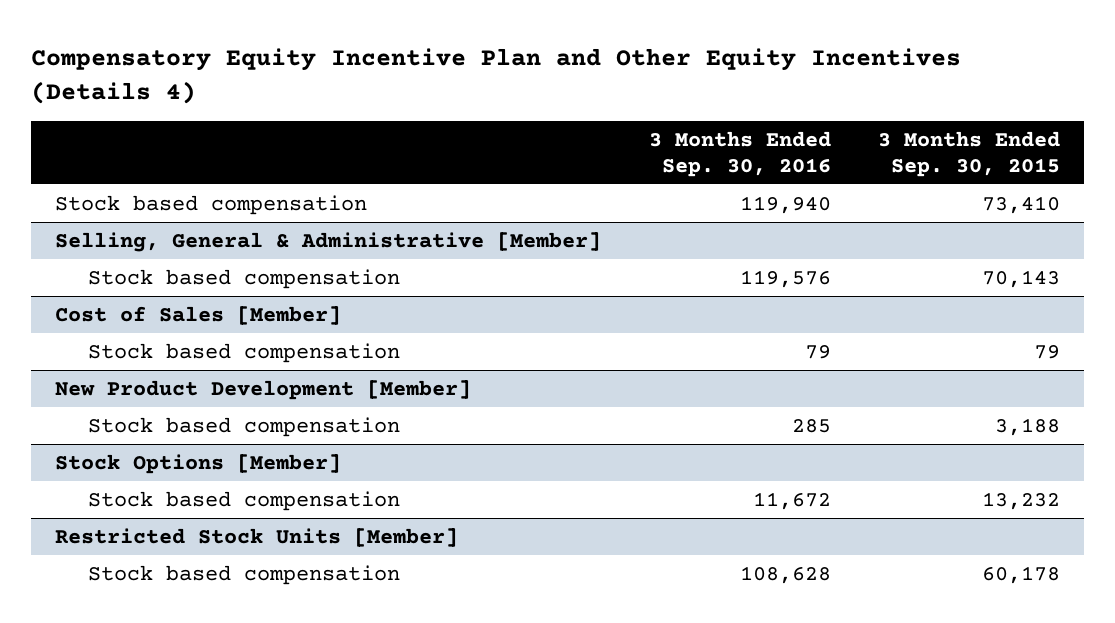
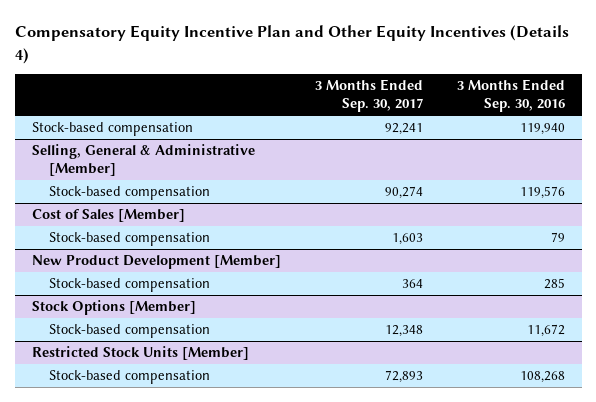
[878,131,1061,177] 3 Months Ended Sep. 30, 2015 -> none
none -> [314,79,423,113] 3 Months Ended Sep. 30, 2017
[55,194,368,215] Stock based compensation -> [31,122,193,137] Stock-based compensation
[87,268,400,289] Stock based compensation -> [48,186,210,201] Stock-based compensation
[87,342,400,363] Stock based compensation -> [48,232,210,247] Stock-based compensation
[87,416,400,437] Stock based compensation -> [48,278,210,293] Stock-based compensation
[87,490,400,511] Stock based compensation -> [48,324,210,339] Stock-based compensation
[87,564,400,585] Stock based compensation -> [48,370,210,385] Stock-based compensation
[739,565,831,584] 108,628 -> [519,371,565,384] 108,268

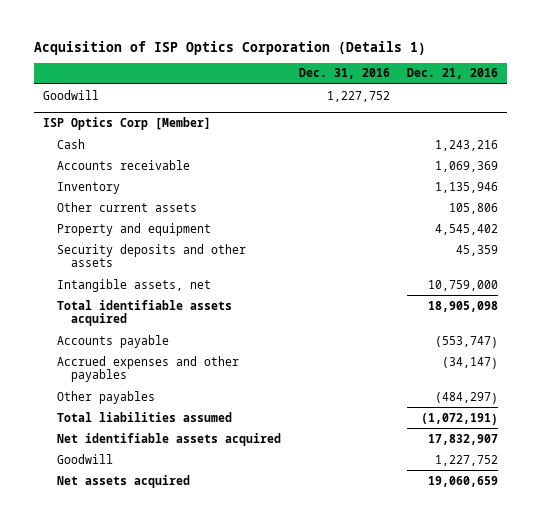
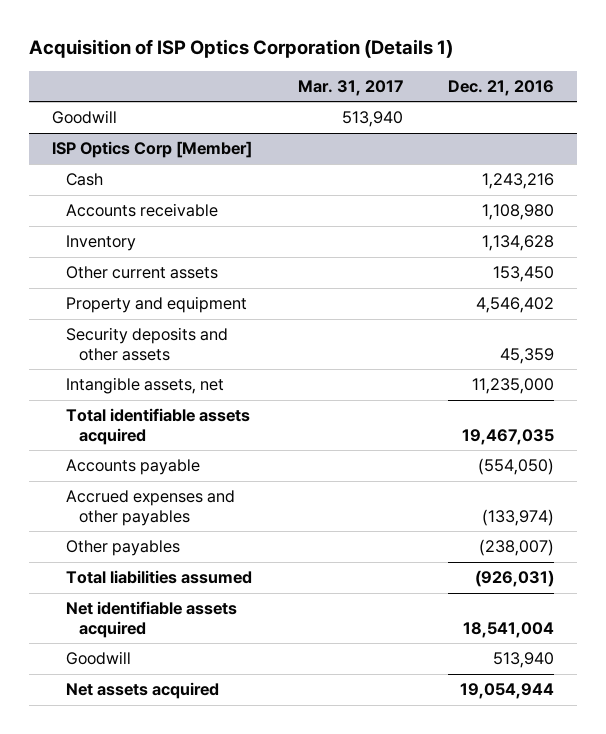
[298,68,390,80] Dec. 31, 2016 -> none
none -> [297,79,403,96] Mar. 31, 2017
[435,160,499,172] 1,069,369 -> [482,204,555,221] 1,108,980
[435,181,499,193] 1,135,946 -> [482,235,555,252] 1,134,628
[449,202,499,214] 105,806 -> [493,266,555,283] 153,450
[435,223,499,235] 4,545,402 -> [476,297,555,314] 4,546,402
[428,279,499,291] 10,759,000 -> [472,378,555,395] 11,235,000
[428,300,499,312] 18,905,098 -> [462,429,555,446] 19,467,035
[435,335,499,348] (553,747) -> [478,458,555,476] (554,050)
[442,356,499,369] (34,147) -> [482,509,555,527] (133,974)
[435,391,499,404] (484,297) -> [479,539,555,557] (238,007)
[421,412,499,425] (1,072,191) -> [475,570,555,588] (926,031)
[428,433,499,445] 17,832,907 -> [463,622,555,639] 18,541,004
[435,454,499,466] 1,227,752 -> [493,652,555,669] 513,940
[428,475,499,487] 19,060,659 -> [460,683,555,700] 19,054,944

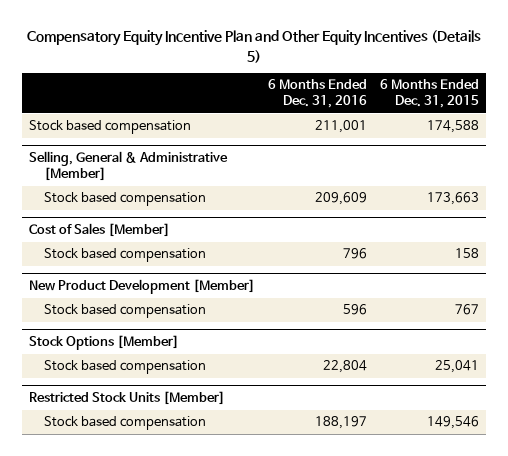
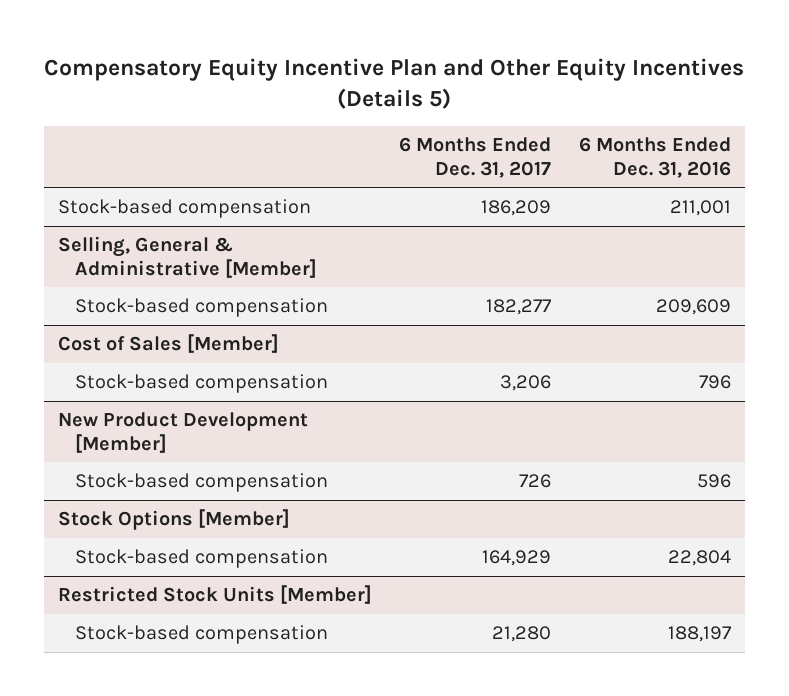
[380,79,480,109] 6 Months Ended Dec. 31, 2015 -> none
none -> [399,137,552,178] 6 Months Ended Dec. 31, 2017
[28,120,191,135] Stock based compensation -> [57,199,311,219] Stock-based compensation
[44,192,207,207] Stock based compensation -> [74,298,328,318] Stock-based compensation
[44,248,207,263] Stock based compensation -> [74,374,328,394] Stock-based compensation
[44,304,207,319] Stock based compensation -> [74,473,328,493] Stock-based compensation
[44,360,207,375] Stock based compensation -> [74,549,328,569] Stock-based compensation
[44,416,207,431] Stock based compensation -> [74,625,328,645] Stock-based compensation

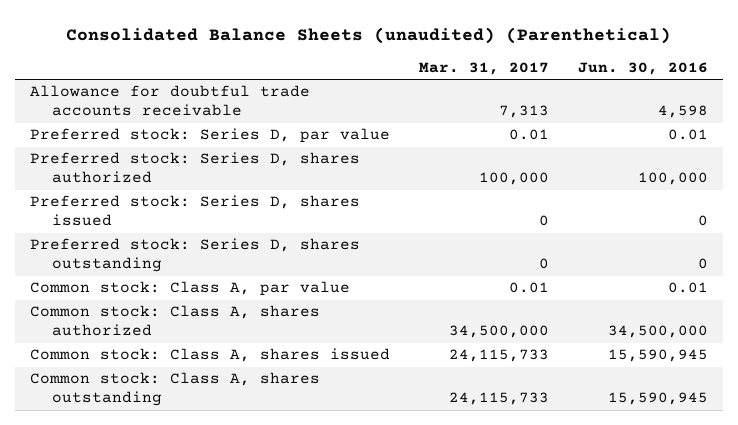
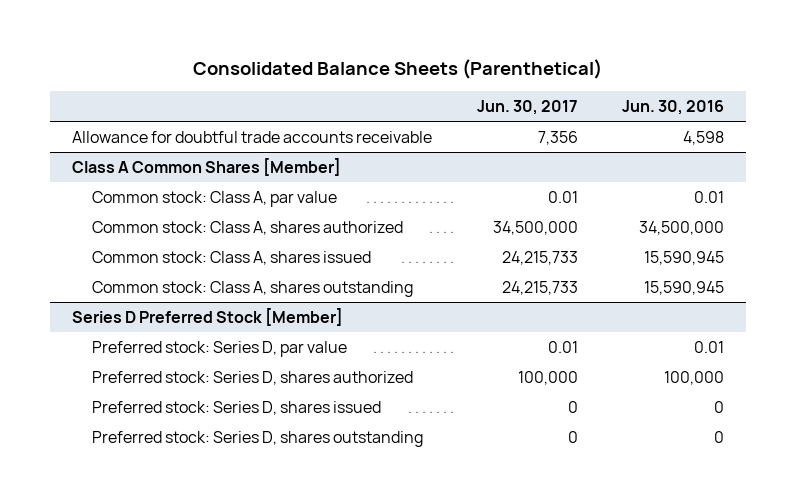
[65,27,671,45] Consolidated Balance Sheets (unaudited) (Parenthetical) -> [193,59,603,80] Consolidated Balance Sheets (Parenthetical)
[418,62,549,76] Mar. 31, 2017 -> none
none -> [476,100,578,116] Jun. 30, 2017
[29,128,390,144] Preferred stock: Series D, par value -> none
[29,152,360,184] Preferred stock: Series D, shares authorized -> none
[29,195,360,227] Preferred stock: Series D, shares issued -> none
[29,238,360,273] Preferred stock: Series D, shares outstanding -> none
none -> [72,158,342,177] Class A Common Shares [Member]
none -> [72,308,344,327] Series D Preferred Stock [Member]
none -> [91,341,347,358] Preferred stock: Series D, par value
none -> [91,371,413,386] Preferred stock: Series D, shares authorized
none -> [91,401,381,416] Preferred stock: Series D, shares issued
none -> [91,431,423,448] Preferred stock: Series D, shares outstanding

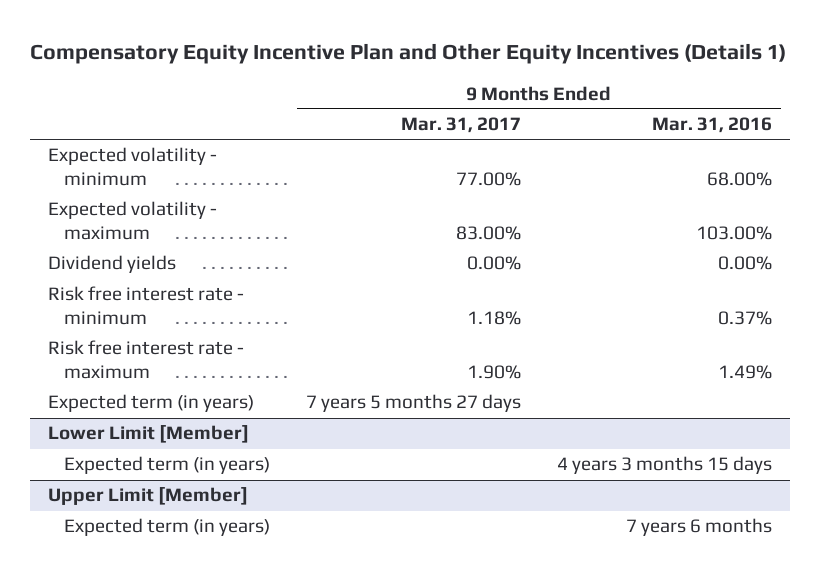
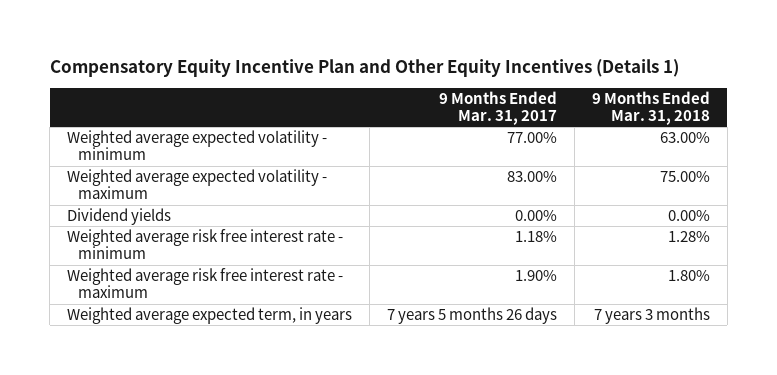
[651,117,772,134] Mar. 31, 2016 -> none
none -> [591,90,710,125] 9 Months Ended Mar. 31, 2018
[47,147,217,187] Expected volatility - minimum -> [67,129,328,161] Weighted average expected volatility - minimum
[47,201,217,241] Expected volatility - maximum -> [67,168,328,200] Weighted average expected volatility - maximum
[47,425,249,444] Lower Limit [Member] -> none
[64,456,271,475] Expected term (in years) -> none
[47,487,248,506] Upper Limit [Member] -> none
[64,518,271,537] Expected term (in years) -> none
[47,286,244,326] Risk free interest rate - minimum -> [67,228,344,260] Weighted average risk free interest rate - minimum
[47,340,244,380] Risk free interest rate - maximum -> [67,267,344,299] Weighted average risk free interest rate - maximum
[47,394,254,413] Expected term (in years) -> [67,306,353,324] Weighted average expected term, in years
[306,394,522,413] 7 years 5 months 27 days -> [387,306,558,324] 7 years 5 months 26 days

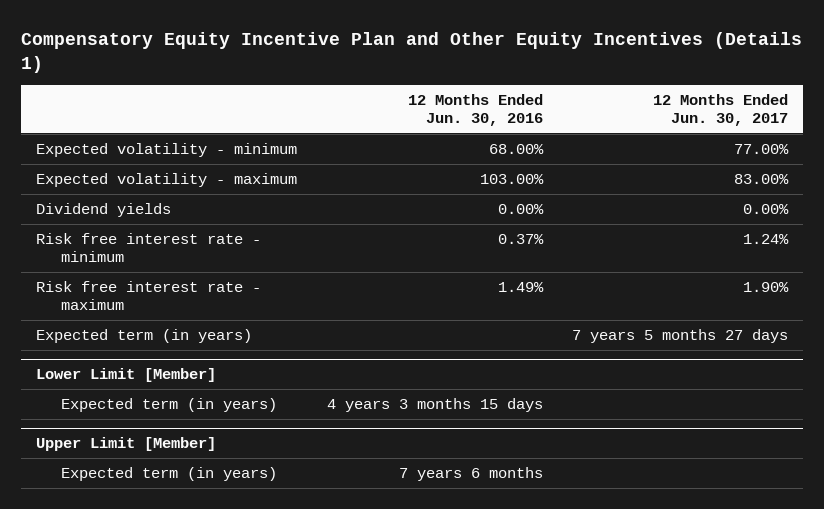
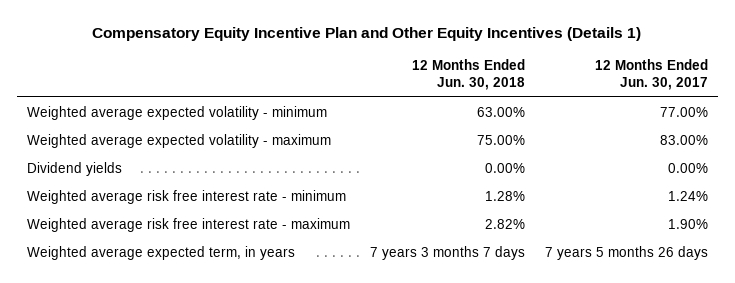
[407,94,543,127] 12 Months Ended Jun. 30, 2016 -> none
none -> [411,59,525,91] 12 Months Ended Jun. 30, 2018
[36,143,298,158] Expected volatility - minimum -> [27,105,328,120] Weighted average expected volatility - minimum
[36,173,298,188] Expected volatility - maximum -> [27,133,332,148] Weighted average expected volatility - maximum
[36,368,217,383] Lower Limit [Member] -> none
[60,398,277,413] Expected term (in years) -> none
[36,437,217,452] Upper Limit [Member] -> none
[60,467,277,482] Expected term (in years) -> none
[36,233,262,263] Risk free interest rate - minimum -> [27,189,347,204] Weighted average risk free interest rate - minimum
[36,281,262,311] Risk free interest rate - maximum -> [27,217,351,232] Weighted average risk free interest rate - maximum
[36,329,253,344] Expected term (in years) -> [27,245,296,260] Weighted average expected term, in years
[572,329,789,344] 7 years 5 months 27 days -> [544,245,708,260] 7 years 5 months 26 days

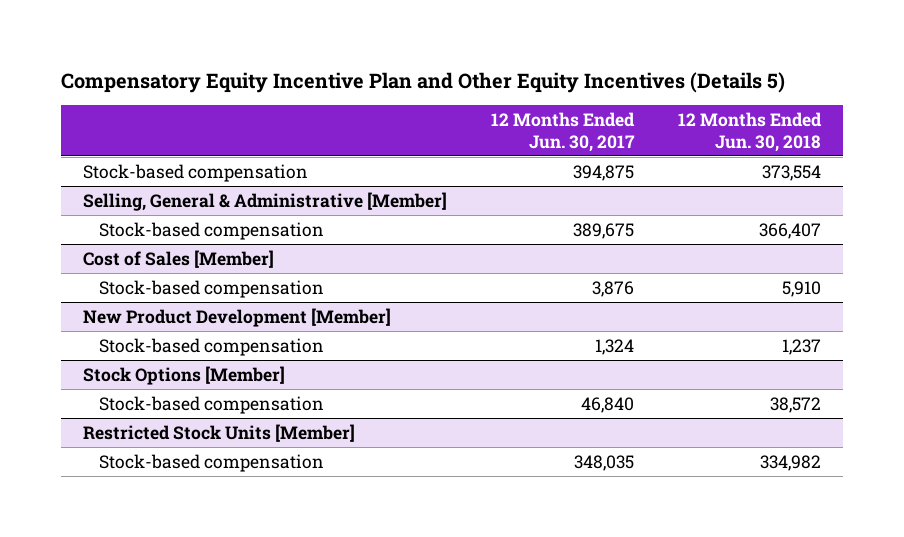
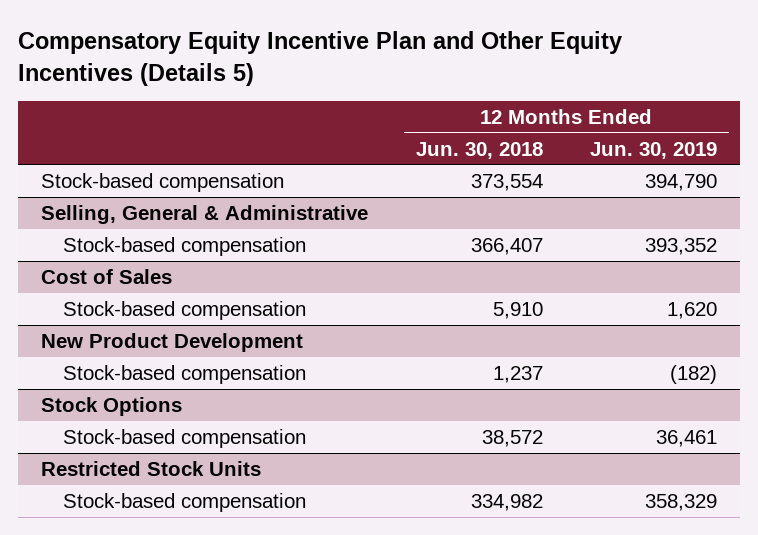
[490,112,635,152] 12 Months Ended Jun. 30, 2017 -> none
none -> [589,141,717,159] Jun. 30, 2019
[82,191,447,211] Selling, General & Administrative [Member] -> [41,204,369,224] Selling, General & Administrative
[82,249,274,268] Cost of Sales [Member] -> [41,268,173,284] Cost of Sales
[82,307,391,327] New Product Development [Member] -> [41,332,304,352] New Product Development
[82,365,285,385] Stock Options [Member] -> [41,396,183,416] Stock Options
[82,423,355,442] Restricted Stock Units [Member] -> [41,460,262,476] Restricted Stock Units

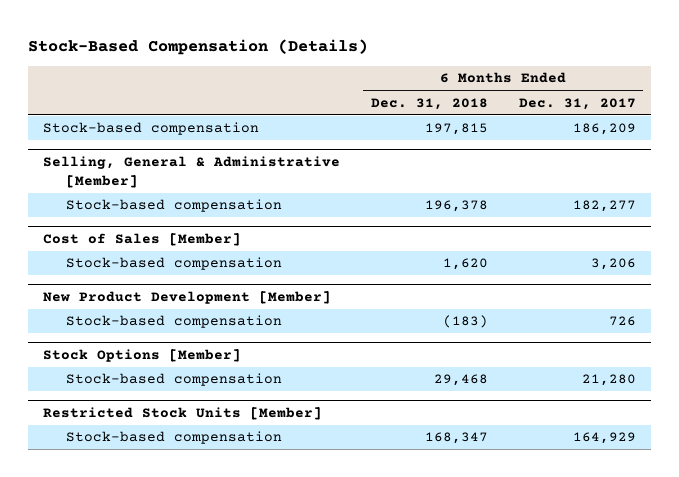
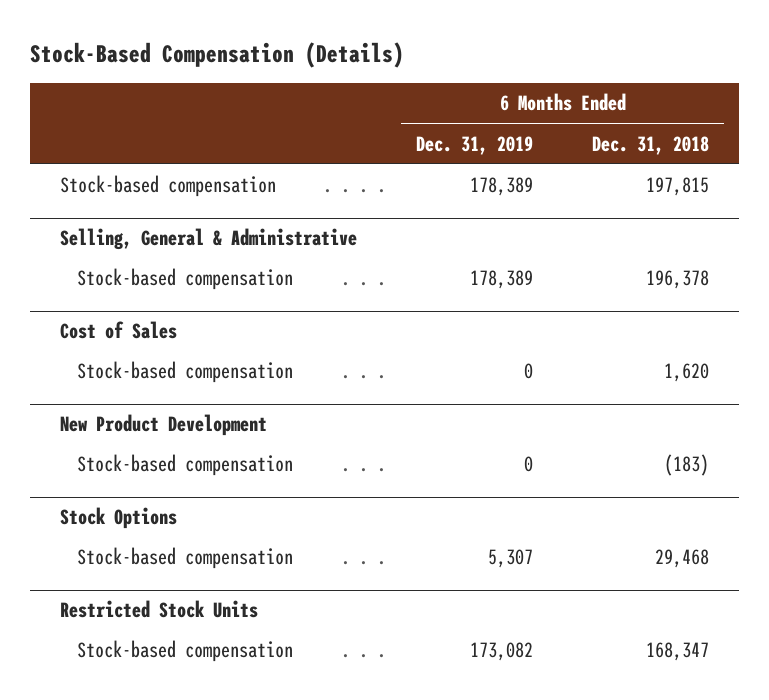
[518,97,636,110] Dec. 31, 2017 -> none
none -> [416,135,534,155] Dec. 31, 2019
[43,155,341,188] Selling, General & Administrative [Member] -> [59,228,357,251] Selling, General & Administrative
[43,232,242,246] Cost of Sales [Member] -> [59,321,177,340] Cost of Sales
[43,290,332,304] New Product Development [Member] -> [59,414,267,437] New Product Development
[43,348,242,362] Stock Options [Member] -> [59,507,177,530] Stock Options
[43,406,323,420] Restricted Stock Units [Member] -> [59,600,258,619] Restricted Stock Units

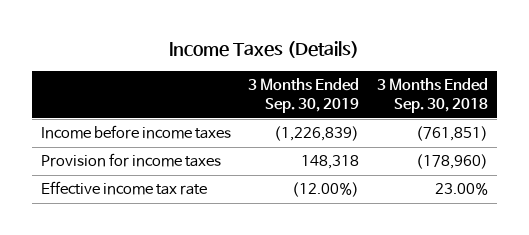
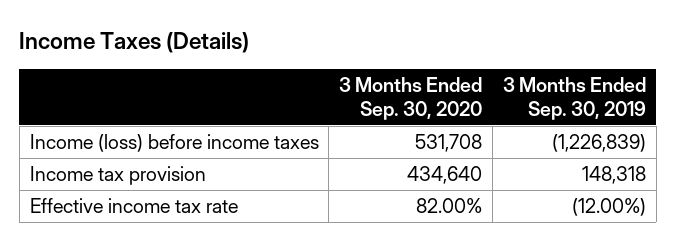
[376,77,488,114] 3 Months Ended Sep. 30, 2018 -> none
none -> [339,76,483,120] 3 Months Ended Sep. 30, 2020
[40,125,231,140] Income before income taxes -> [29,134,319,153] Income (loss) before income taxes
[40,153,221,168] Provision for income taxes -> [29,166,206,186] Income tax provision

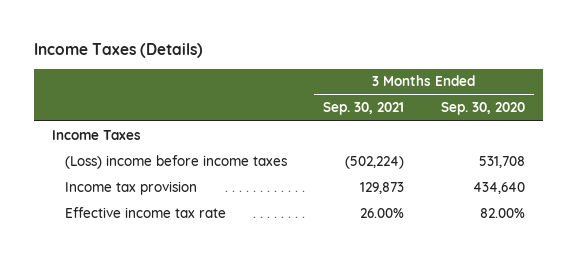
[502,76,646,120] 3 Months Ended Sep. 30, 2019 -> none
none -> [323,102,405,116] Sep. 30, 2021
none -> [51,129,141,140] Income Taxes
[29,134,319,153] Income (loss) before income taxes -> [65,154,288,169] (Loss) income before income taxes

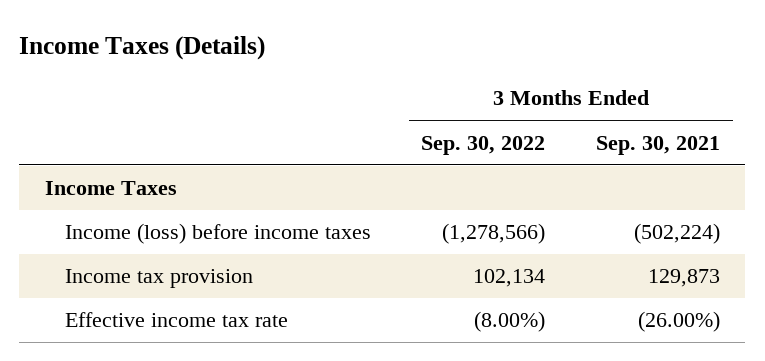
[440,102,525,116] Sep. 30, 2020 -> none
none -> [421,135,546,155] Sep. 30, 2022
[65,154,288,169] (Loss) income before income taxes -> [64,223,371,245] Income (loss) before income taxes
[360,207,405,218] 26.00% -> [638,311,721,333] (26.00%)

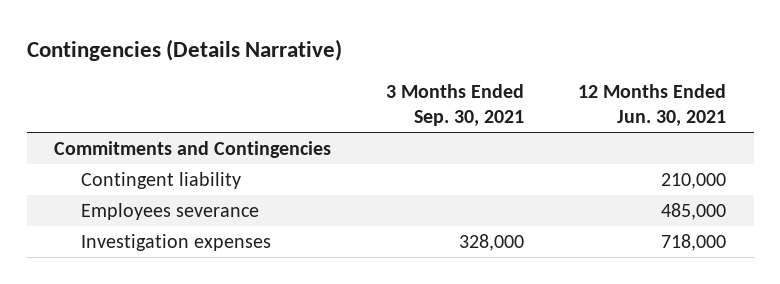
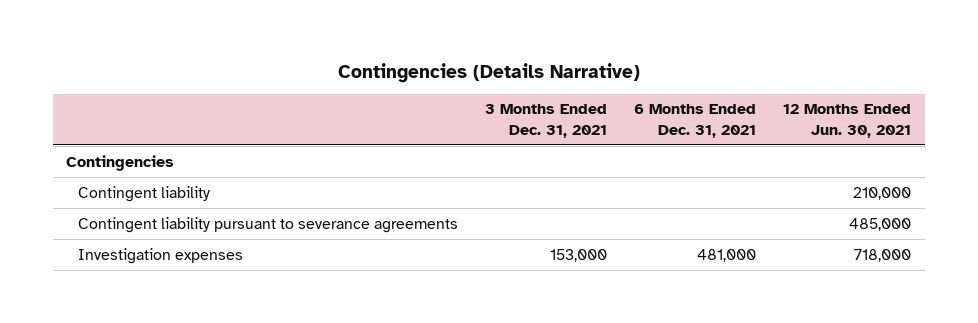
[385,84,524,127] 3 Months Ended Sep. 30, 2021 -> none
none -> [485,104,608,138] 3 Months Ended Dec. 31, 2021
none -> [634,104,757,138] 6 Months Ended Dec. 31, 2021
[53,140,331,158] Commitments and Contingencies -> [66,154,175,171] Contingencies
[80,202,259,220] Employees severance -> [78,216,459,233] Contingent liability pursuant to severance agreements

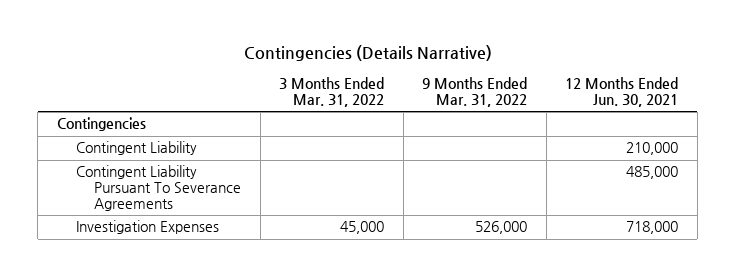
[485,104,608,138] 3 Months Ended Dec. 31, 2021 -> none
[634,104,757,138] 6 Months Ended Dec. 31, 2021 -> none
none -> [279,77,385,107] 3 Months Ended Mar. 31, 2022
none -> [422,77,528,107] 9 Months Ended Mar. 31, 2022
[78,185,211,202] Contingent liability -> [75,141,197,156] Contingent Liability
[78,216,459,233] Contingent liability pursuant to severance agreements -> [75,165,242,212] Contingent Liability Pursuant To Severance Agreements
[78,247,244,264] Investigation expenses -> [75,220,219,235] Investigation Expenses

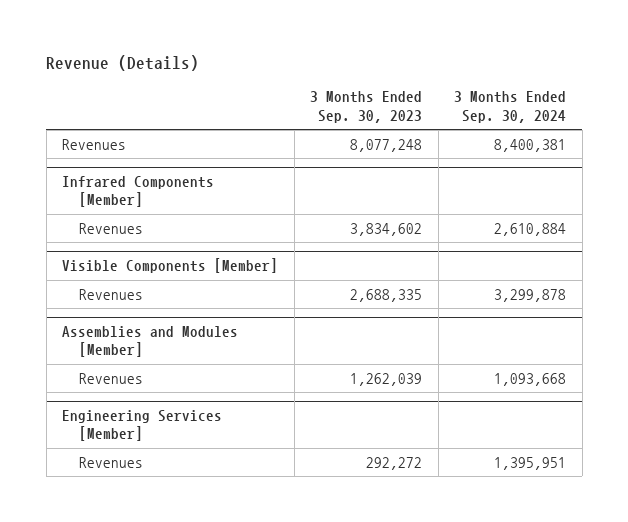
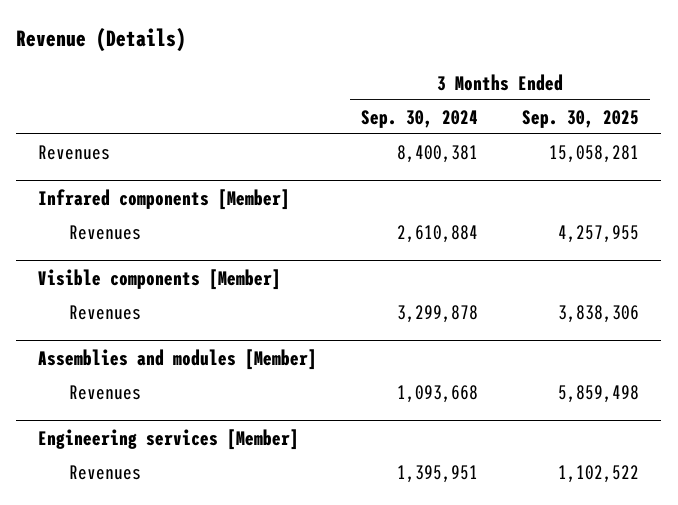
[310,91,423,123] 3 Months Ended Sep. 30, 2023 -> none
none -> [522,109,640,128] Sep. 30, 2025
[62,175,215,208] Infrared Components [Member] -> [38,188,291,210] Infrared components [Member]
[62,257,279,273] Visible Components [Member] -> [38,268,282,290] Visible components [Member]
[62,325,239,358] Assemblies and Modules [Member] -> [38,348,318,370] Assemblies and modules [Member]
[62,409,223,442] Engineering Services [Member] -> [38,428,300,450] Engineering services [Member]

